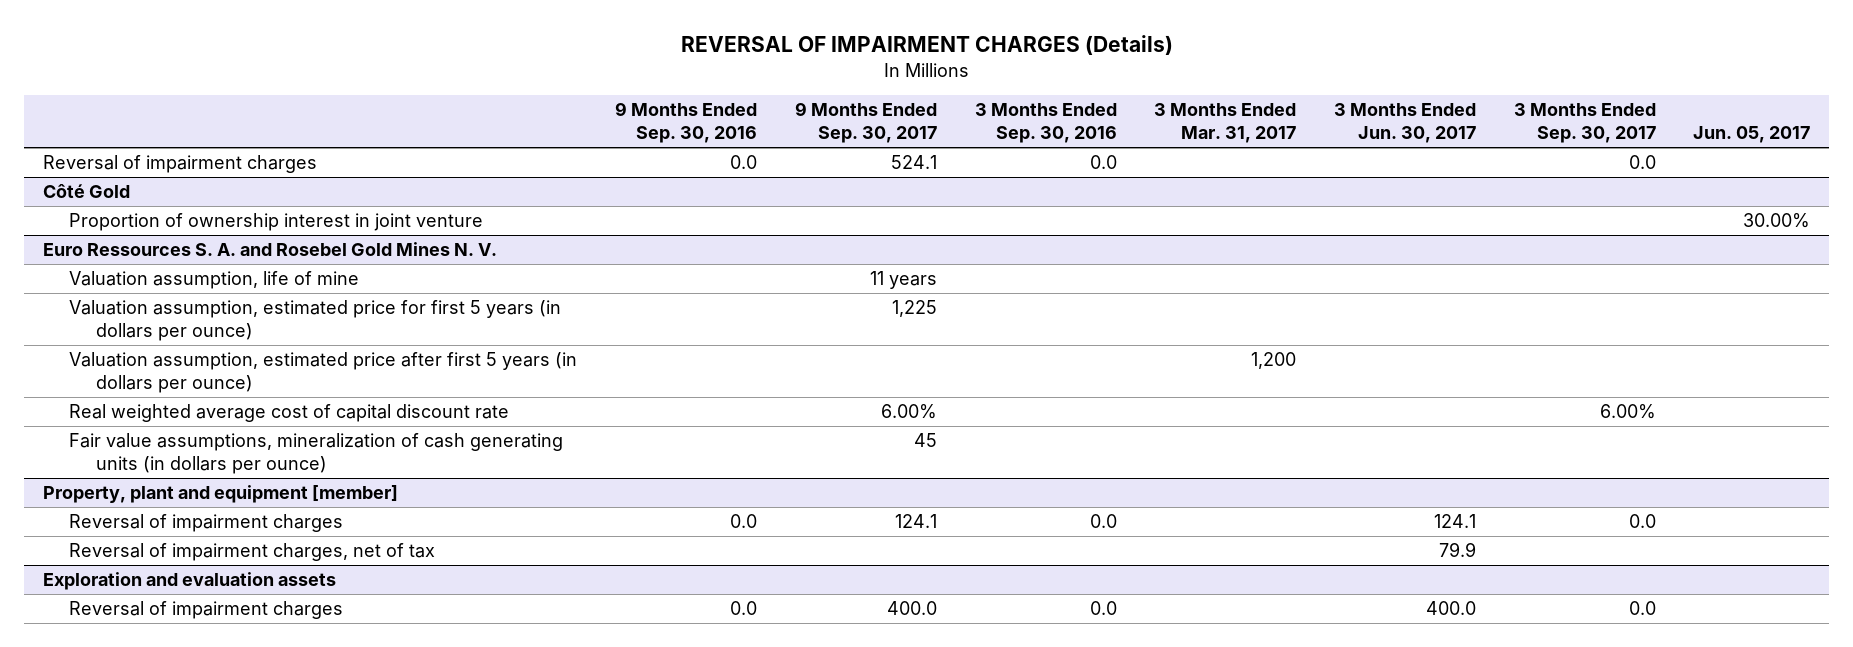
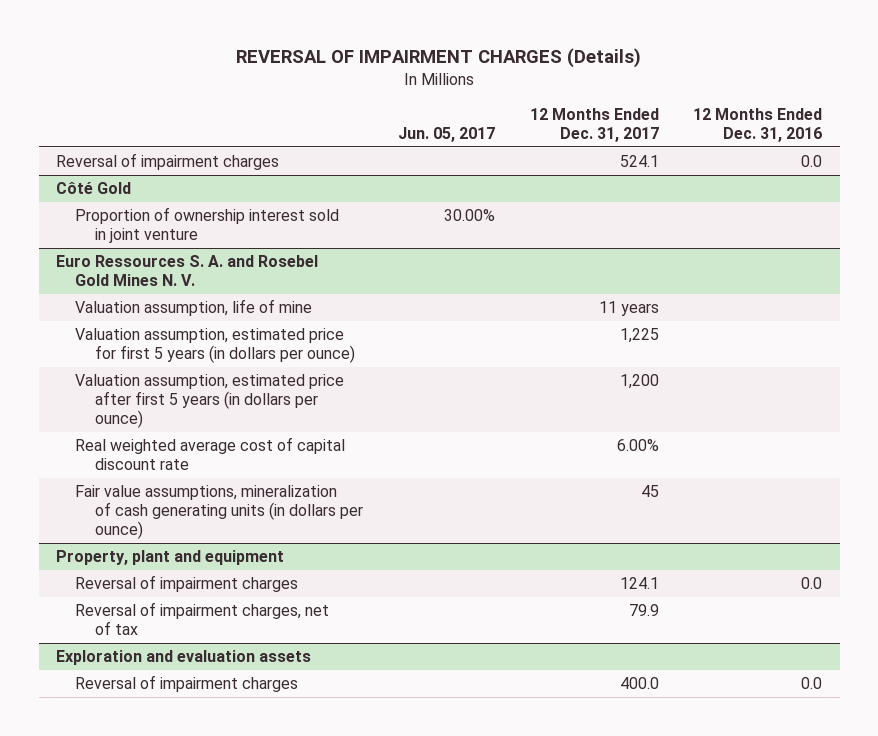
[615,102,758,144] 9 Months Ended Sep. 30, 2016 -> none
[794,102,937,144] 9 Months Ended Sep. 30, 2017 -> none
[974,103,1117,144] 3 Months Ended Sep. 30, 2016 -> none
[1154,103,1297,144] 3 Months Ended Mar. 31, 2017 -> none
[1333,103,1476,144] 3 Months Ended Jun. 30, 2017 -> none
[1513,103,1656,144] 3 Months Ended Sep. 30, 2017 -> none
none -> [529,108,659,142] 12 Months Ended Dec. 31, 2017
none -> [693,108,823,142] 12 Months Ended Dec. 31, 2016
[69,213,484,232] Proportion of ownership interest in joint venture -> [75,207,340,244] Proportion of ownership interest sold in joint venture
[42,485,398,504] Property, plant and equipment [member] -> [55,550,284,566] Property, plant and equipment

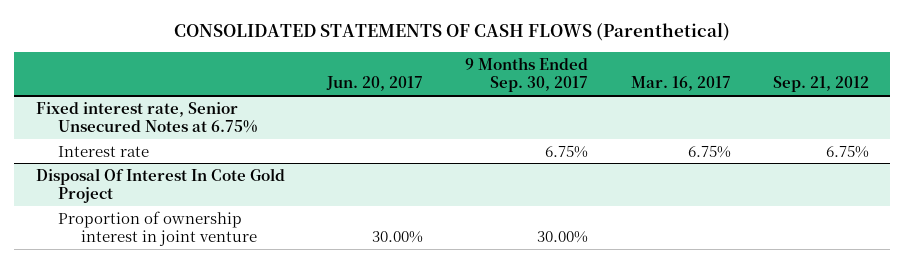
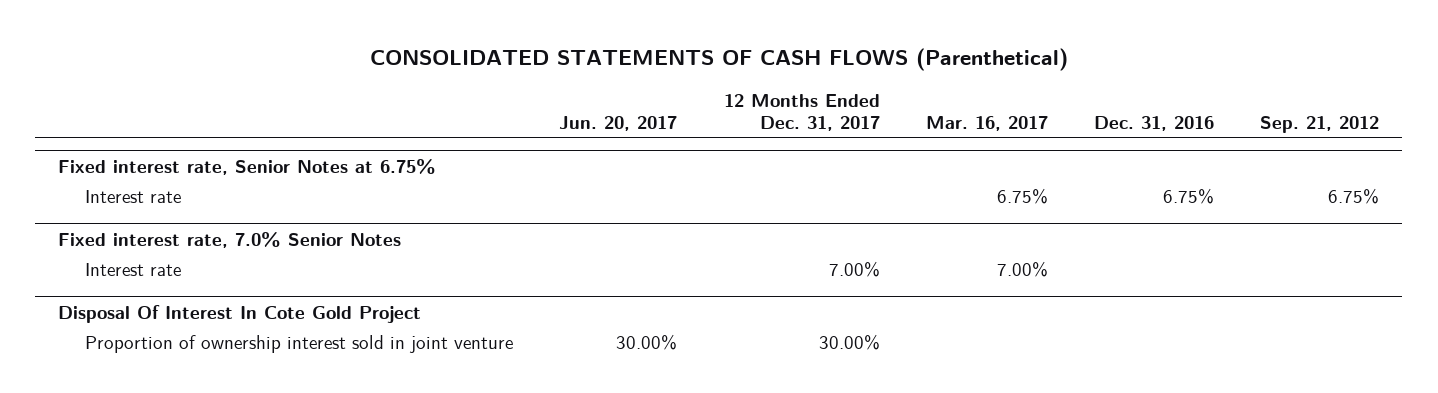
[465,56,589,93] 9 Months Ended Sep. 30, 2017 -> none
none -> [723,93,880,131] 12 Months Ended Dec. 31, 2017
none -> [1094,115,1215,131] Dec. 31, 2016
[35,101,258,134] Fixed interest rate, Senior Unsecured Notes at 6.75% -> [58,158,437,175] Fixed interest rate, Senior Notes at 6.75%
none -> [58,231,402,248] Fixed interest rate, 7.0% Senior Notes
none -> [85,263,182,277] Interest rate
[58,210,257,247] Proportion of ownership interest in joint venture -> [85,335,514,354] Proportion of ownership interest sold in joint venture

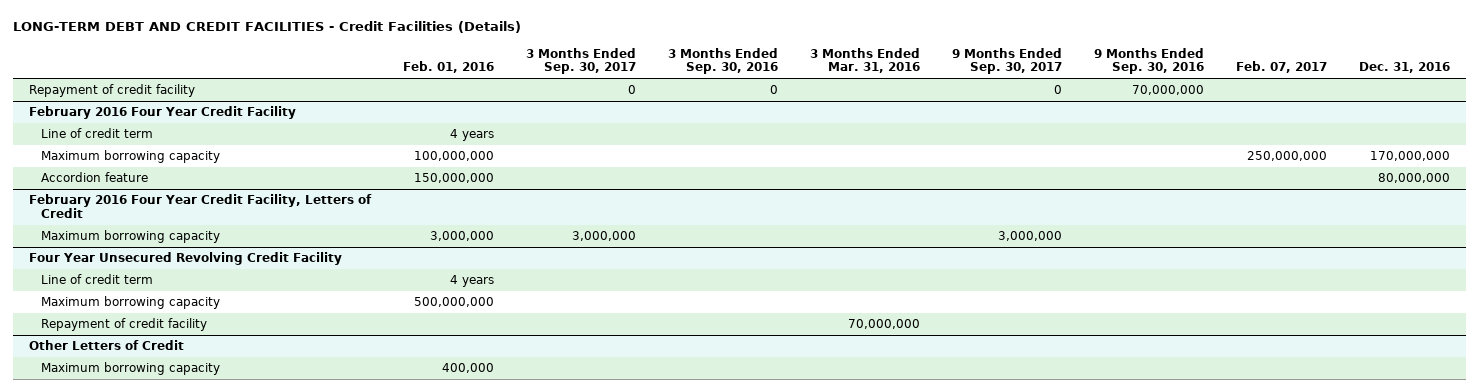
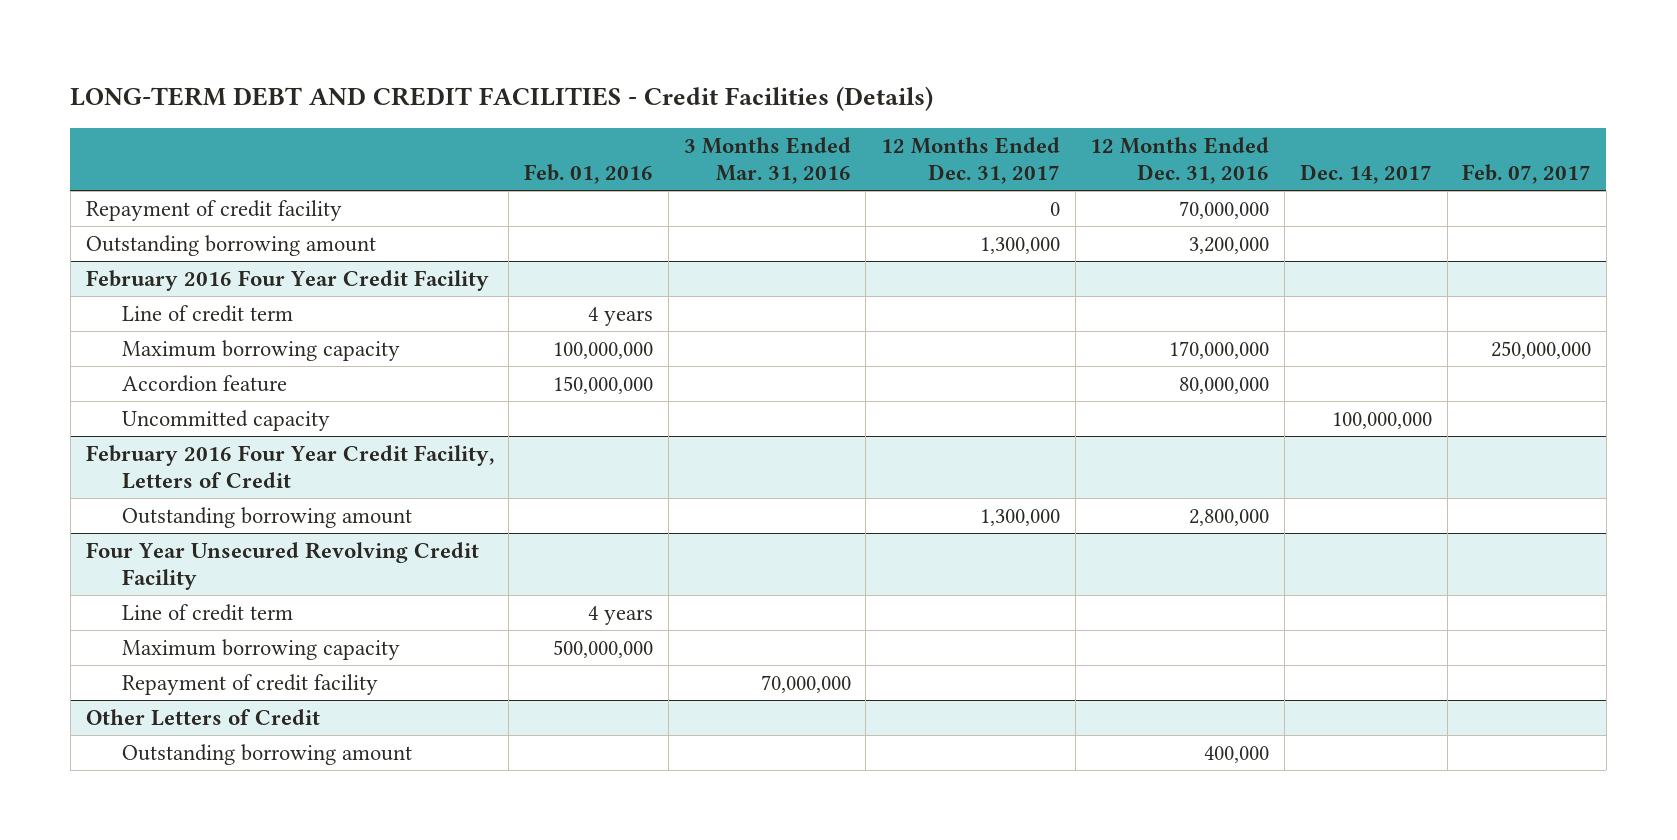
[526,47,637,75] 3 Months Ended Sep. 30, 2017 -> none
[668,47,779,75] 3 Months Ended Sep. 30, 2016 -> none
[952,47,1063,75] 9 Months Ended Sep. 30, 2017 -> none
[1094,47,1205,75] 9 Months Ended Sep. 30, 2016 -> none
[1359,62,1451,74] Dec. 31, 2016 -> none
none -> [880,137,1060,184] 12 Months Ended Dec. 31, 2017
none -> [1090,137,1270,184] 12 Months Ended Dec. 31, 2016
none -> [1299,163,1432,184] Dec. 14, 2017
none -> [85,235,376,257] Outstanding borrowing amount
none -> [121,410,330,432] Uncommitted capacity
[41,230,221,244] Maximum borrowing capacity -> none
none -> [121,507,412,529] Outstanding borrowing amount
[41,362,221,376] Maximum borrowing capacity -> none
none -> [121,744,412,766] Outstanding borrowing amount

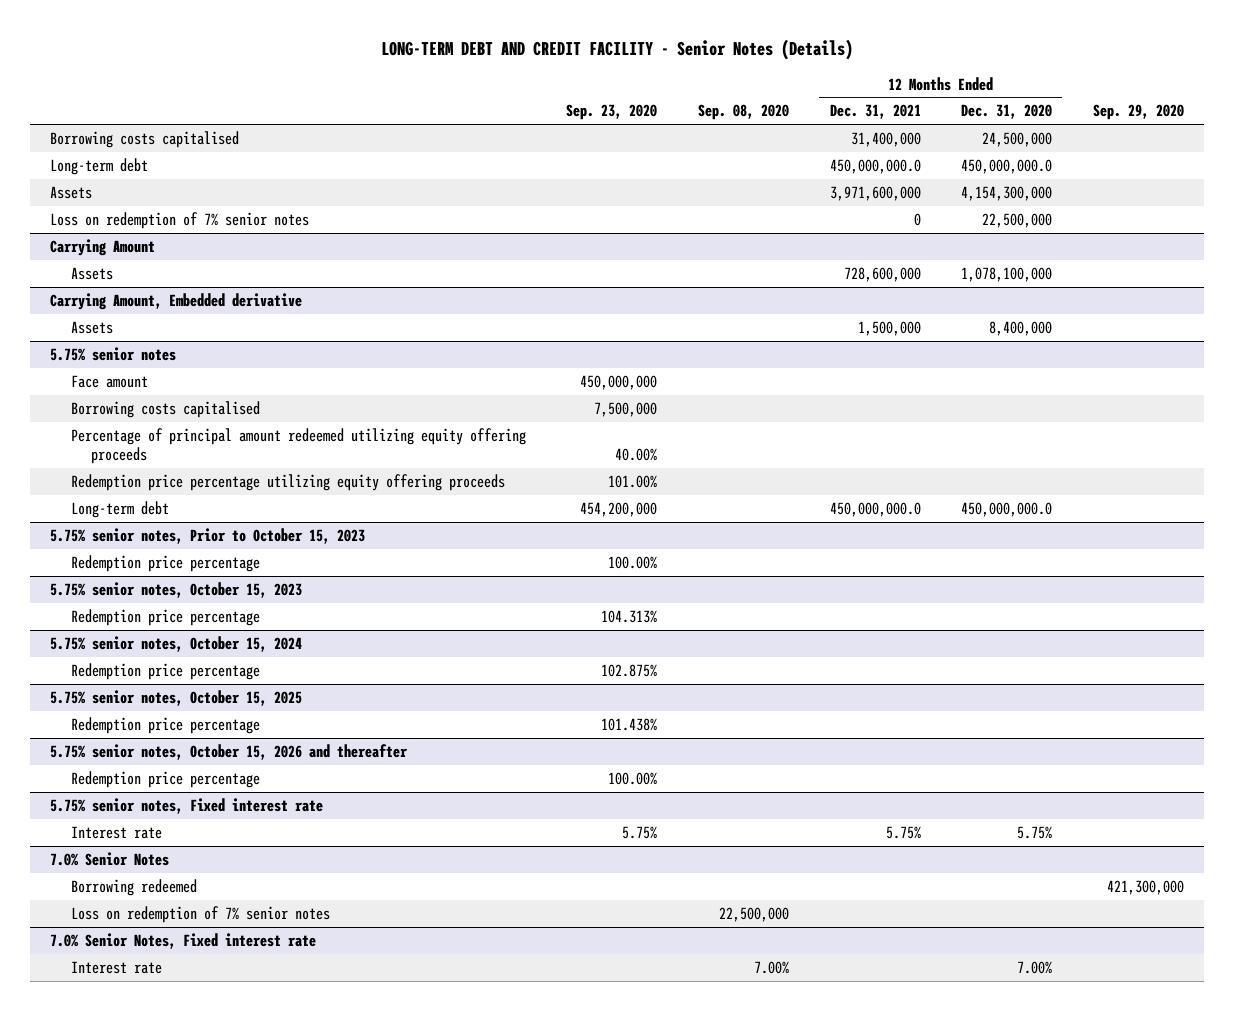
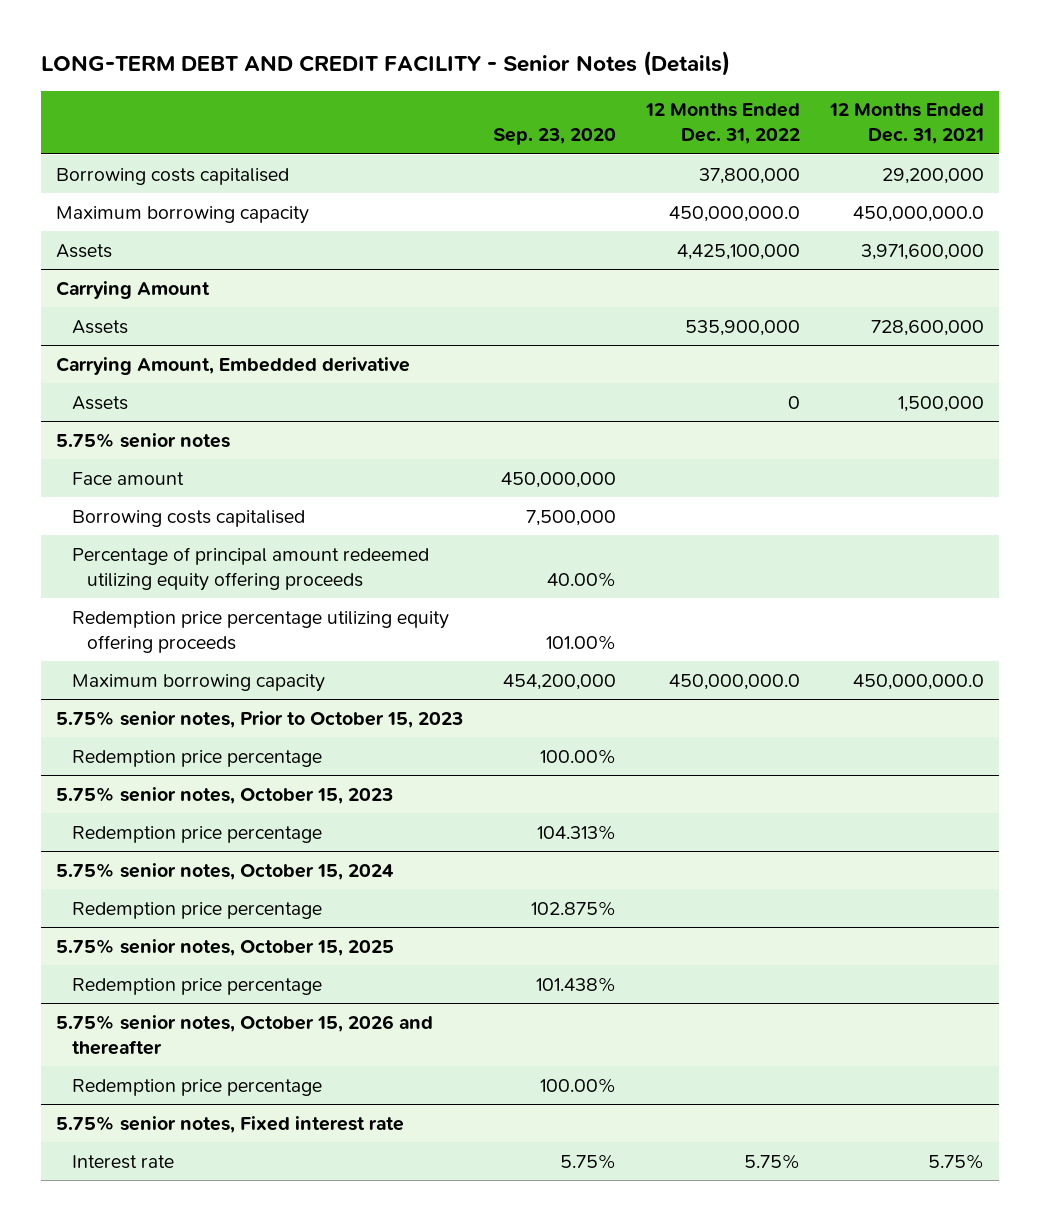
[697,104,789,121] Sep. 08, 2020 -> none
[961,104,1053,120] Dec. 31, 2020 -> none
[1092,104,1184,121] Sep. 29, 2020 -> none
none -> [644,103,800,145] 12 Months Ended Dec. 31, 2022
[850,131,921,147] 31,400,000 -> [881,167,984,184] 29,200,000
[50,157,149,175] Long-term debt -> [55,205,309,224] Maximum borrowing capacity
[50,211,310,229] Loss on redemption of 7% senior notes -> none
[70,500,169,518] Long-term debt -> [71,673,325,692] Maximum borrowing capacity
[50,851,170,866] 7.0% Senior Notes -> none
[70,878,197,896] Borrowing redeemed -> none
[70,905,330,923] Loss on redemption of 7% senior notes -> none
[50,932,317,949] 7.0% Senior Notes, Fixed interest rate -> none
[70,960,162,974] Interest rate -> none

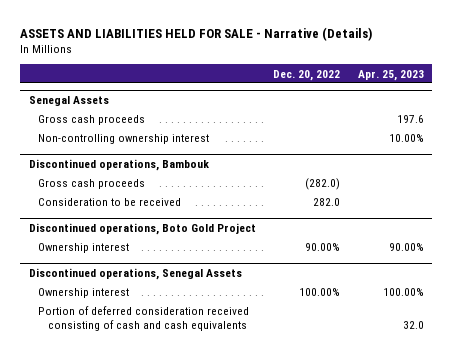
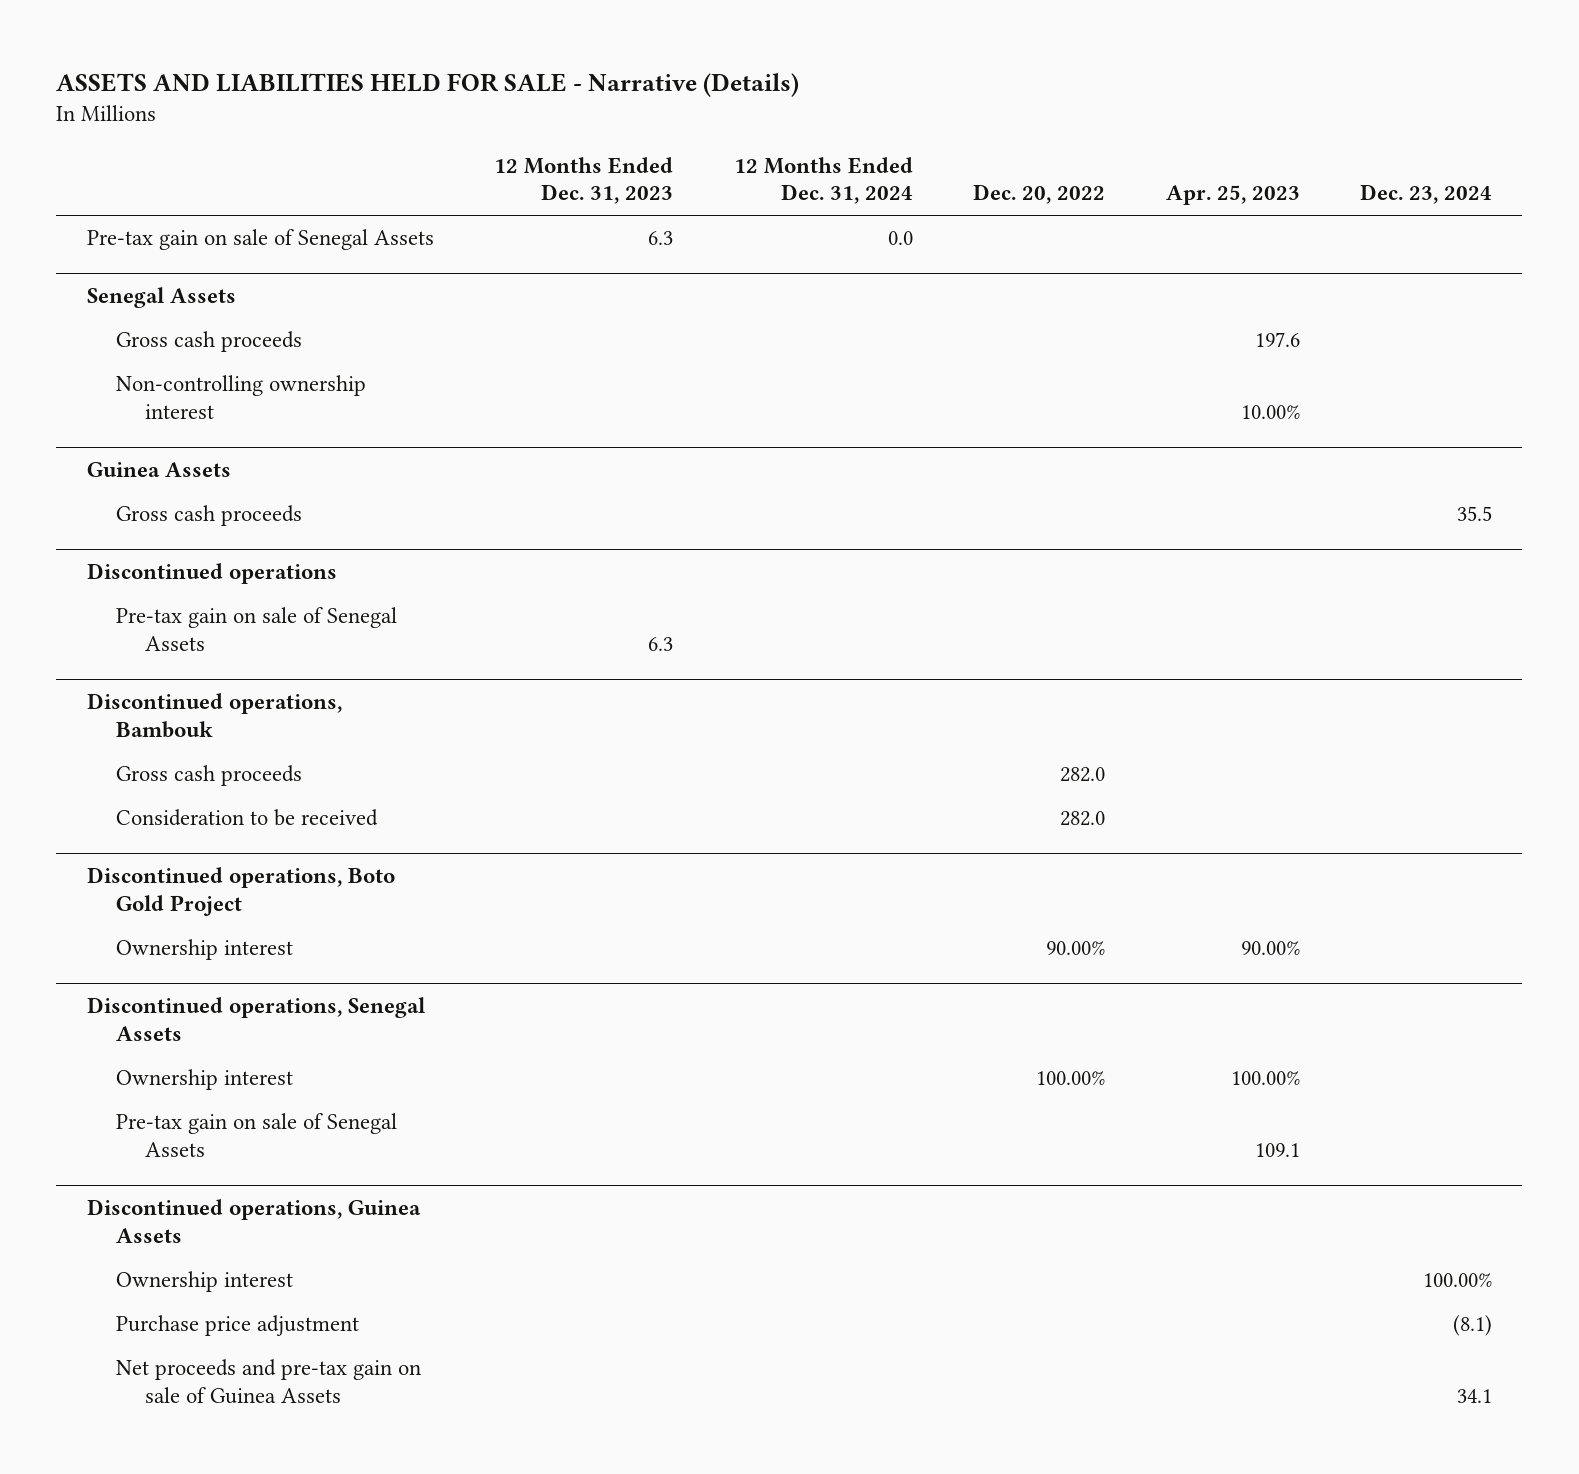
none -> [494,156,674,205] 12 Months Ended Dec. 31, 2023
none -> [733,156,913,205] 12 Months Ended Dec. 31, 2024
none -> [1360,184,1493,205] Dec. 23, 2024
none -> [86,229,434,251] Pre-tax gain on sale of Senegal Assets
none -> [86,462,231,478] Guinea Assets
none -> [116,505,303,527] Gross cash proceeds
none -> [86,563,337,585] Discontinued operations
none -> [116,607,398,652] Pre-tax gain on sale of Senegal Assets
[305,178,341,191] (282.0) -> [1060,767,1106,783] 282.0
[38,306,250,332] Portion of deferred consideration received consisting of cash and cash equivalents -> none
none -> [116,1113,398,1158] Pre-tax gain on sale of Senegal Assets
none -> [86,1199,421,1243] Discontinued operations, Guinea Assets
none -> [116,1271,294,1293] Ownership interest
none -> [116,1315,360,1337] Purchase price adjustment
none -> [116,1359,422,1405] Net proceeds and pre-tax gain on sale of Guinea Assets

